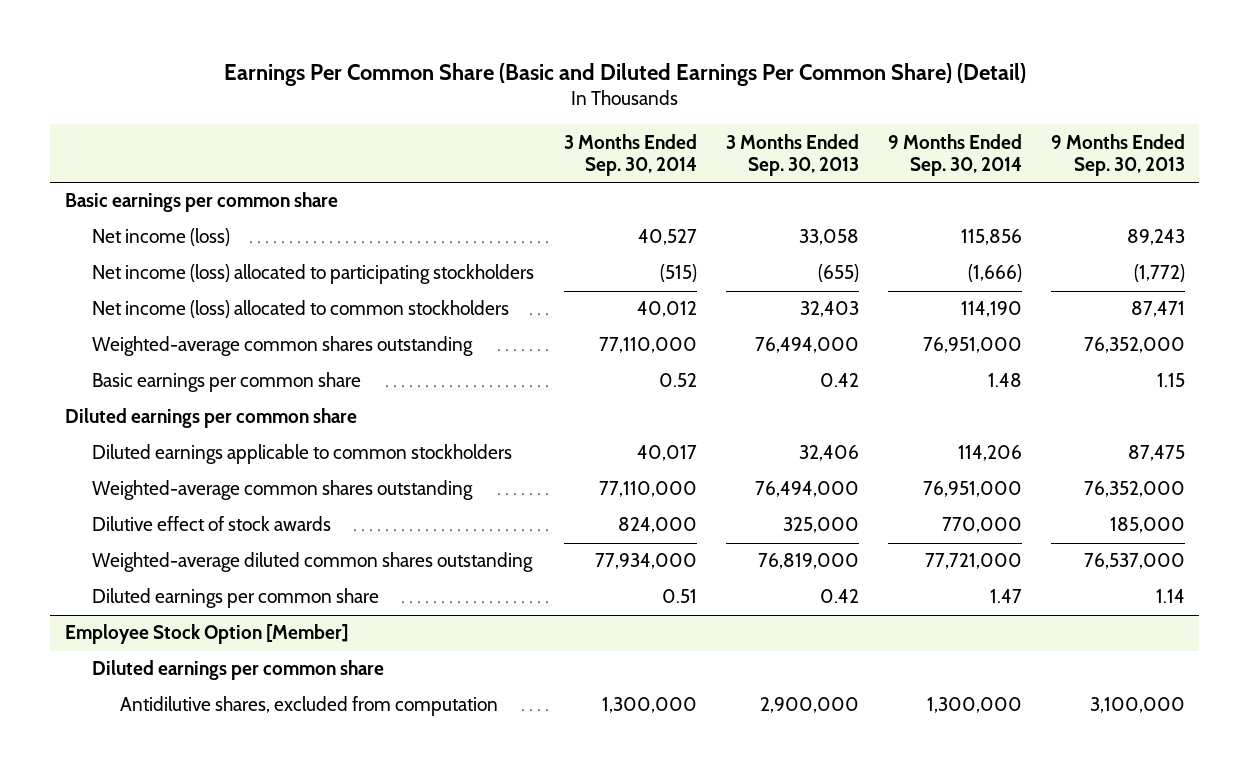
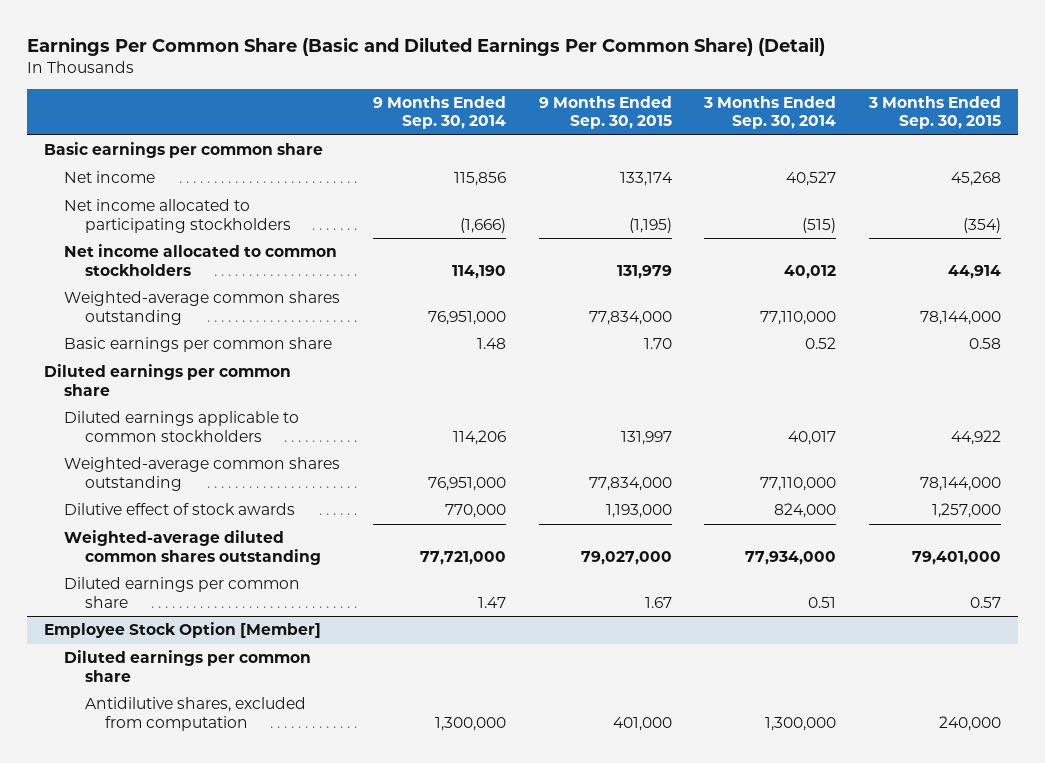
[725,133,859,176] 3 Months Ended Sep. 30, 2013 -> none
[1050,133,1185,176] 9 Months Ended Sep. 30, 2013 -> none
none -> [538,96,672,130] 9 Months Ended Sep. 30, 2015
none -> [868,96,1002,130] 3 Months Ended Sep. 30, 2015
[92,228,231,247] Net income (loss) -> [64,171,156,184] Net income
[92,264,535,285] Net income (loss) allocated to participating stockholders -> [64,199,291,233] Net income allocated to participating stockholders
[92,300,510,319] Net income (loss) allocated to common stockholders -> [64,244,338,276] Net income allocated to common stockholders

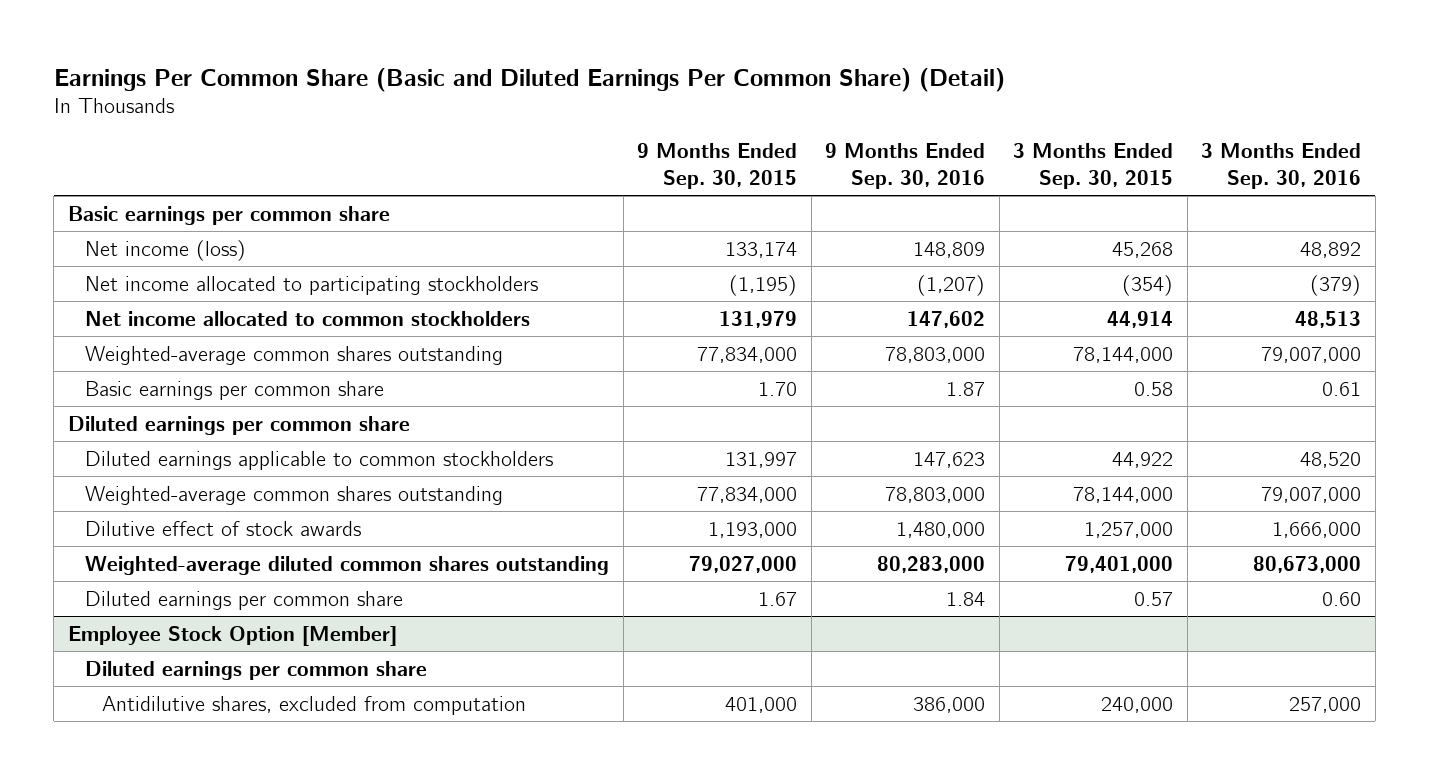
[372,96,506,130] 9 Months Ended Sep. 30, 2014 -> none
[703,96,837,130] 3 Months Ended Sep. 30, 2014 -> none
none -> [825,143,986,189] 9 Months Ended Sep. 30, 2016
none -> [1201,143,1362,189] 3 Months Ended Sep. 30, 2016
[64,171,156,184] Net income -> [85,239,247,261] Net income (loss)

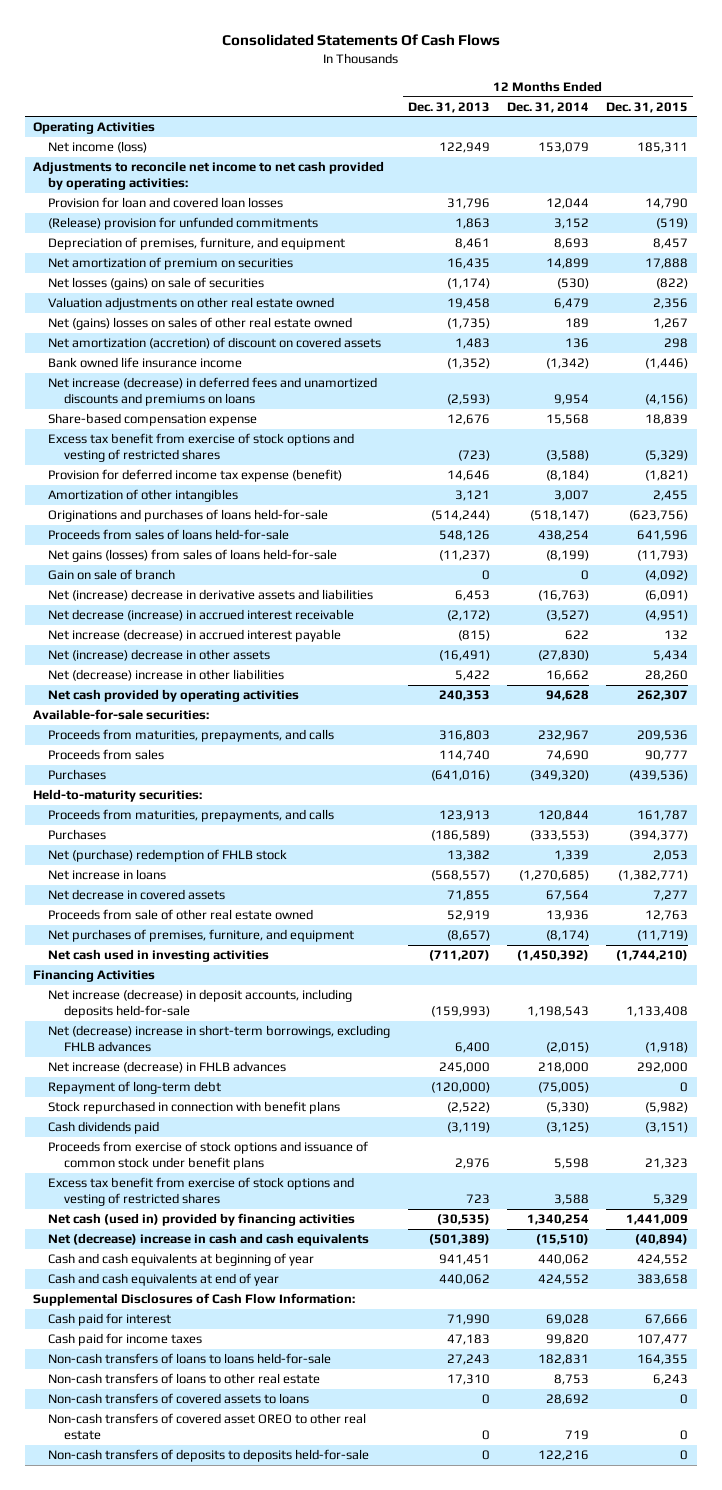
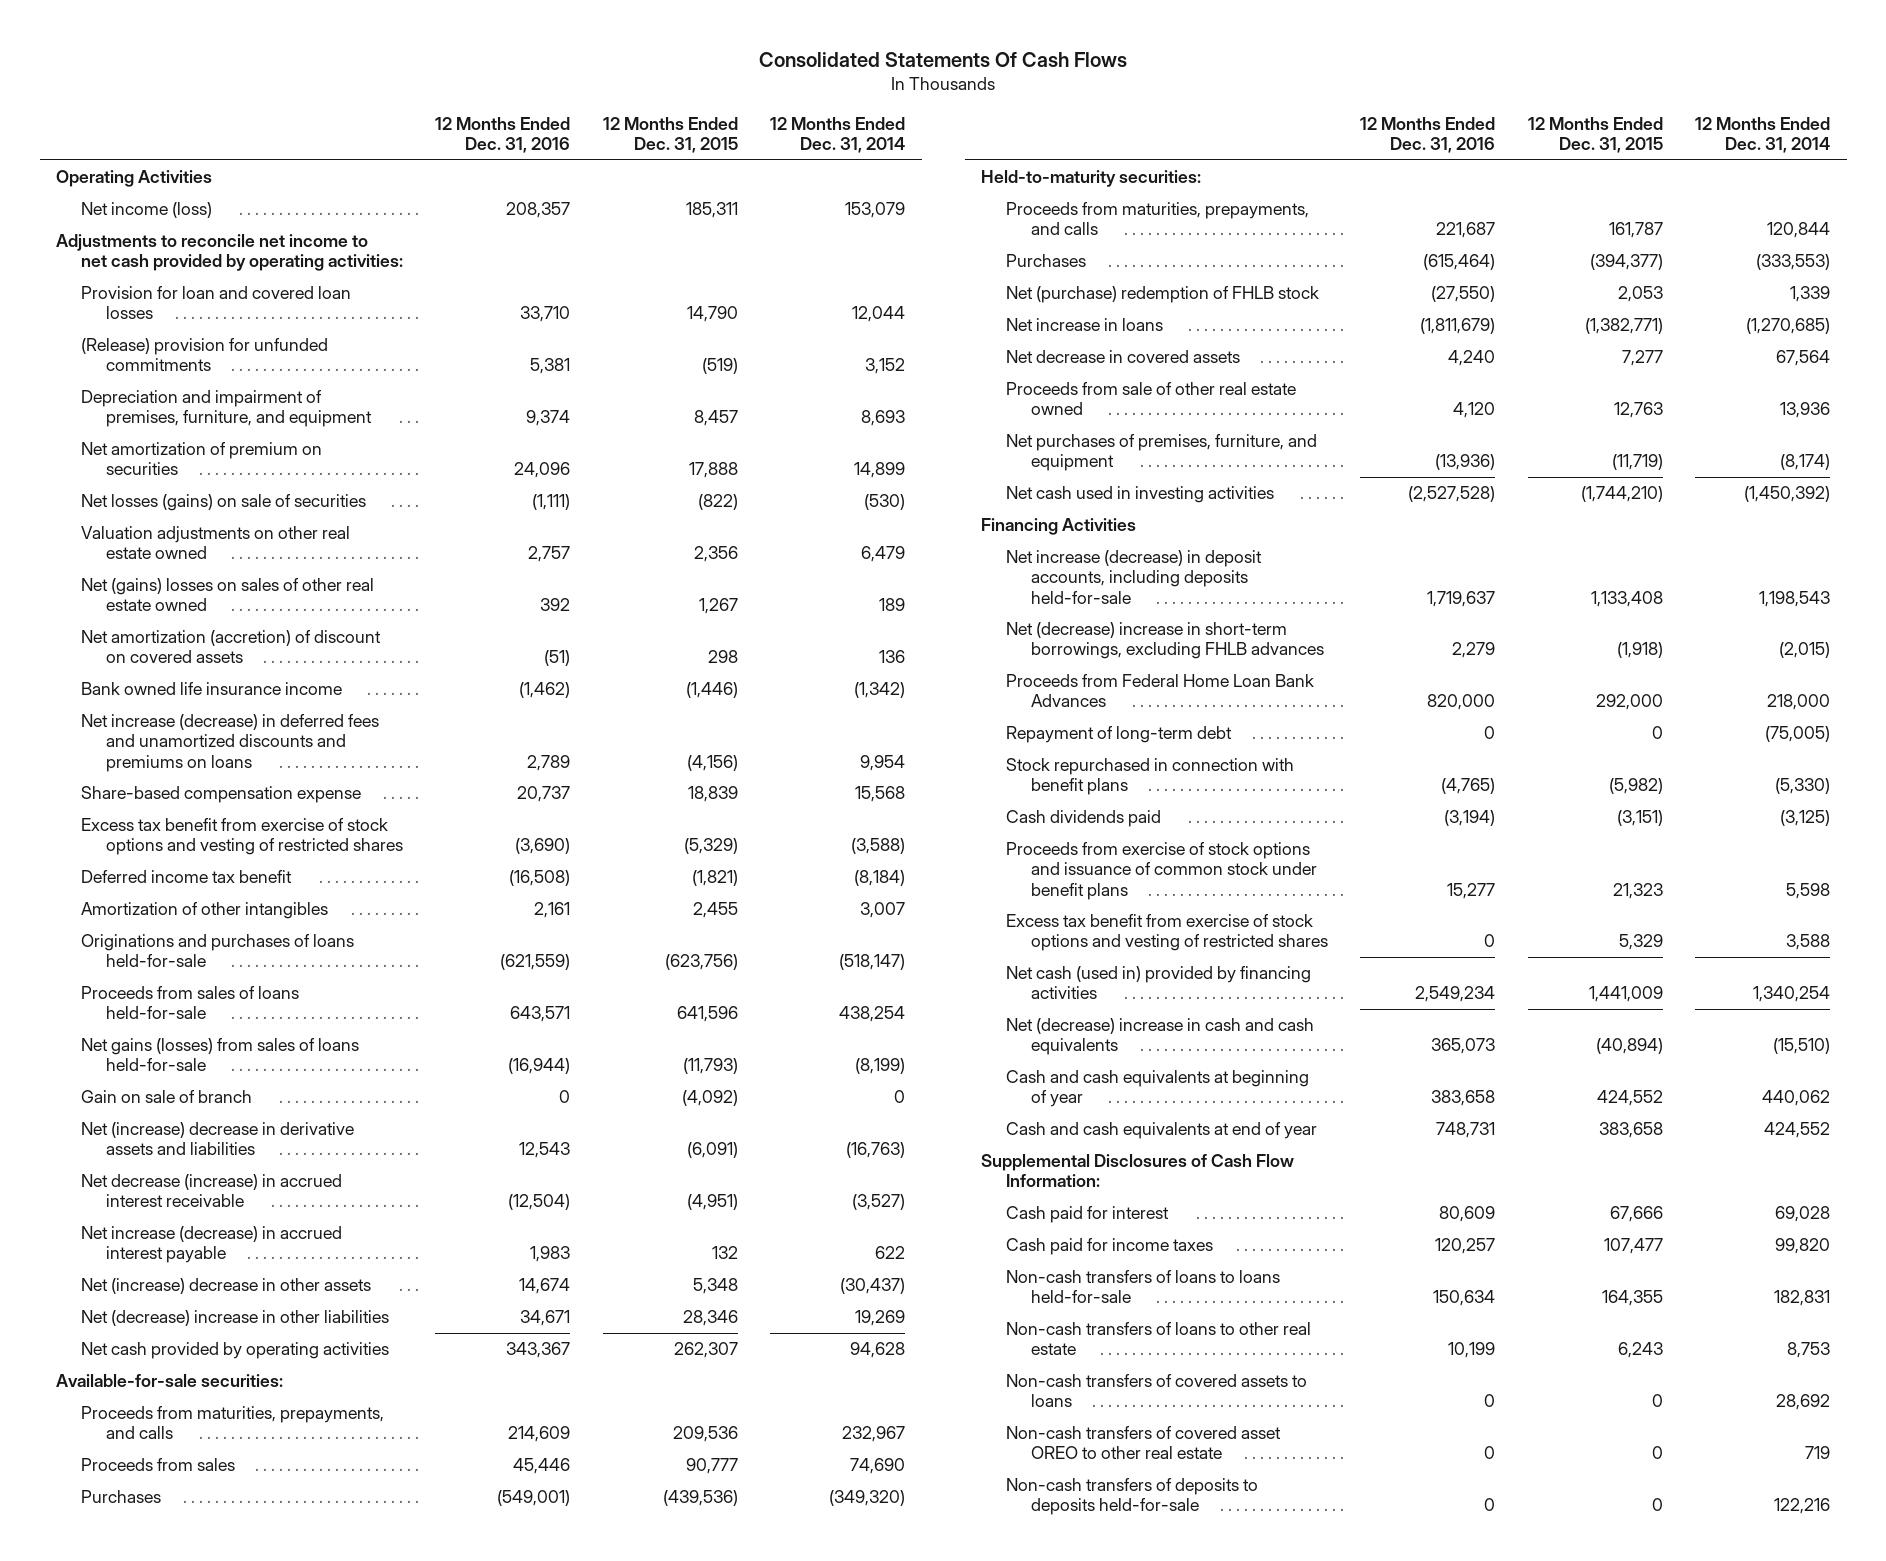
[407,101,490,113] Dec. 31, 2013 -> none
none -> [435,116,571,154] 12 Months Ended Dec. 31, 2016
[48,237,346,251] Depreciation of premises, furniture, and equipment -> [81,390,372,428] Depreciation and impairment of premises, furniture, and equipment
[48,469,343,483] Provision for deferred income tax expense (benefit) -> [81,870,293,884] Deferred income tax benefit
[538,650,590,662] (27,830) -> [840,1278,906,1295] (30,437)
[653,650,689,662] 5,434 -> [692,1278,738,1295] 5,348
[546,670,590,682] 16,662 -> [855,1310,906,1327] 19,269
[645,670,689,682] 28,260 -> [682,1310,738,1327] 28,346
[48,1061,287,1074] Net increase (decrease) in FHLB advances -> [1006,674,1315,708] Proceeds from Federal Home Loan Bank Advances

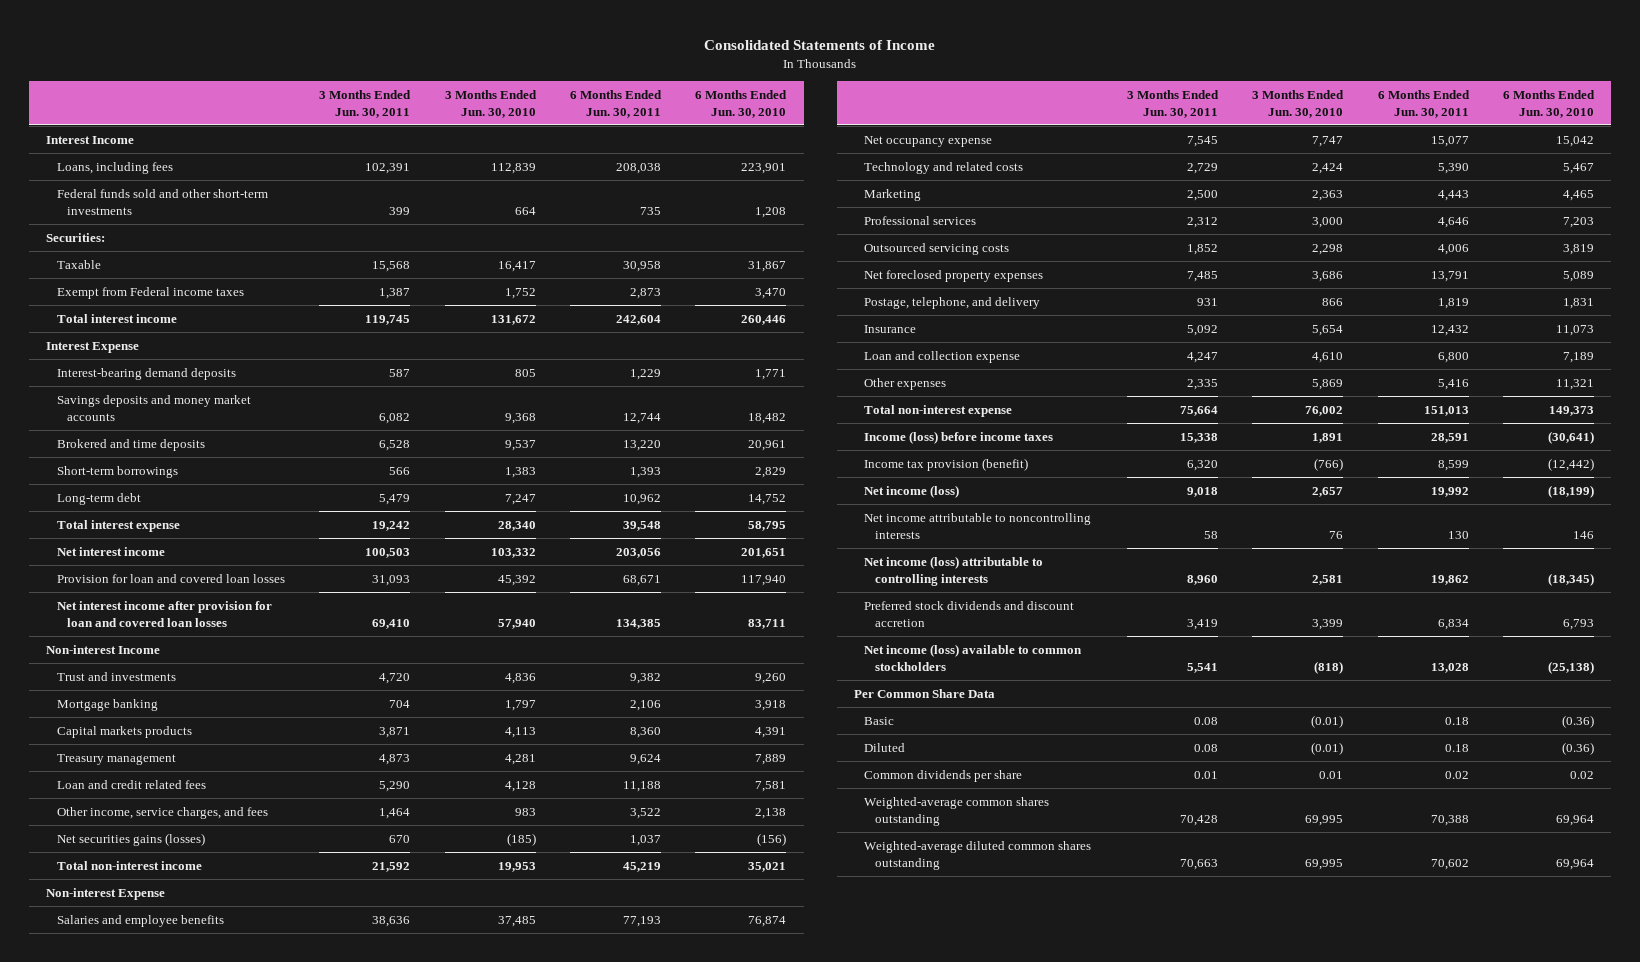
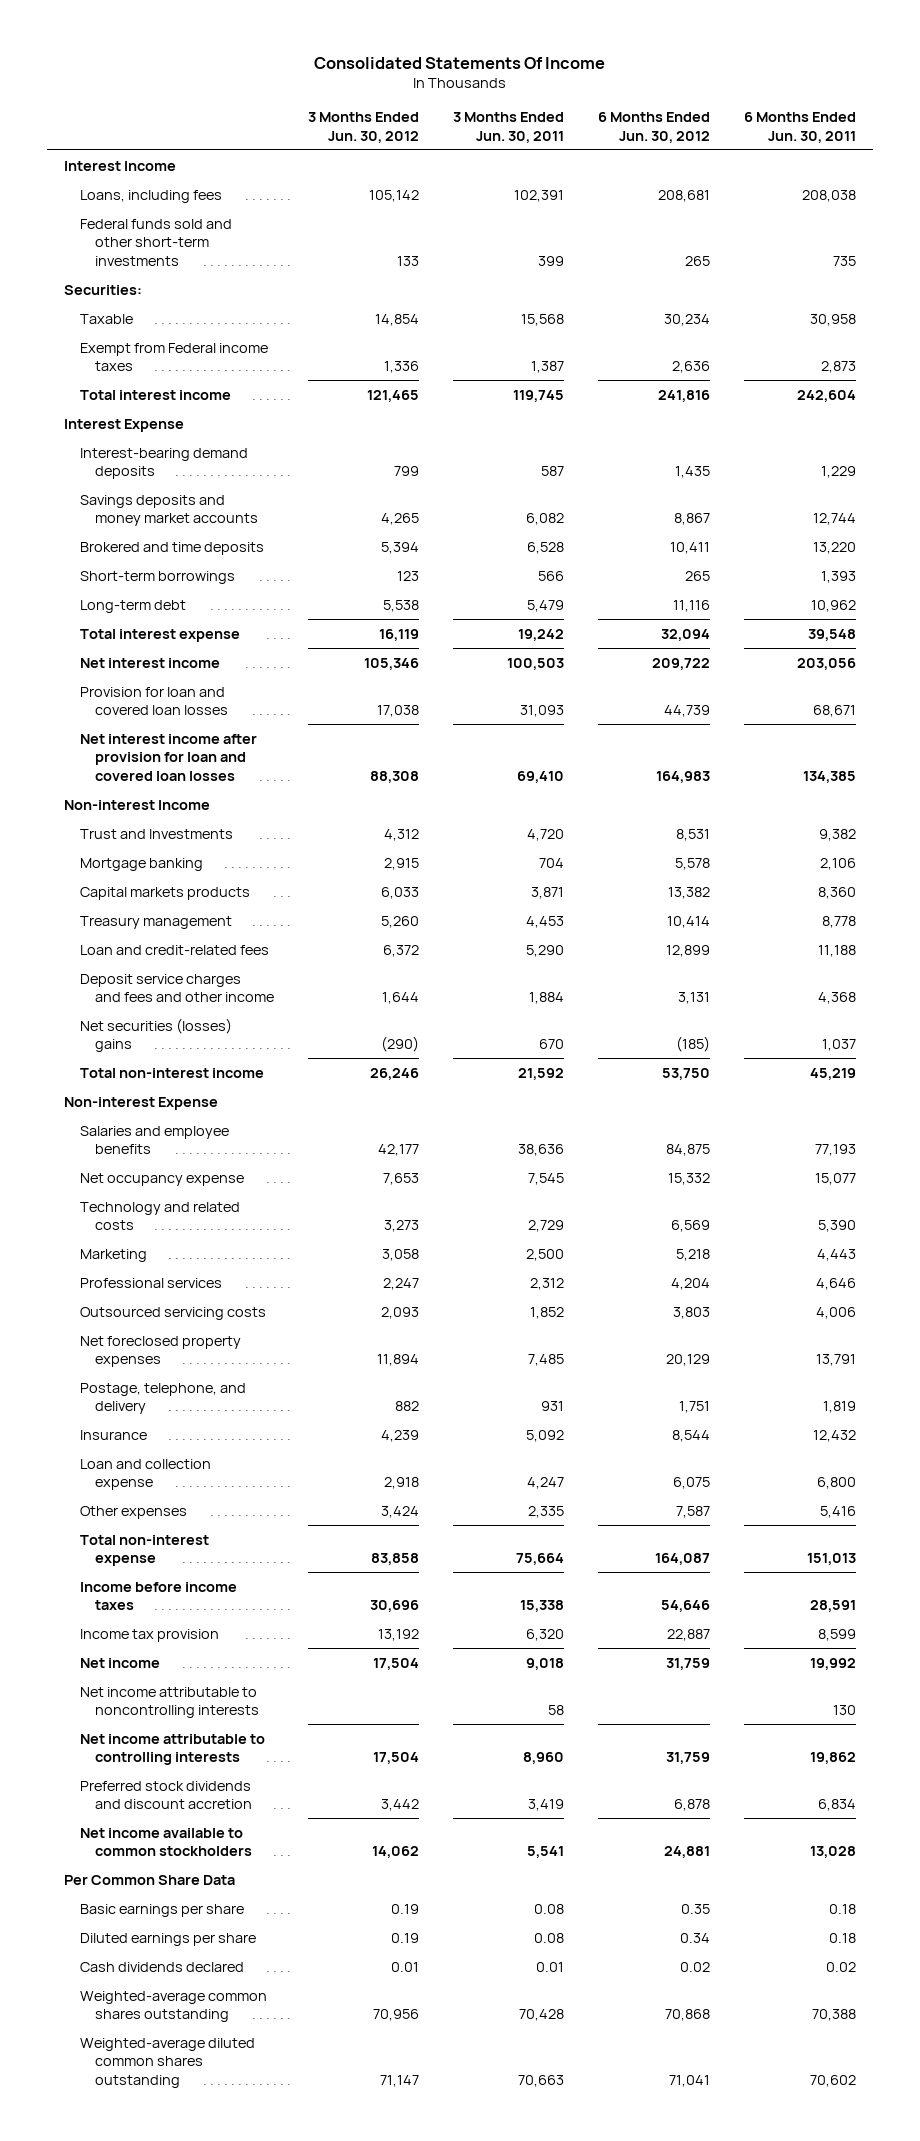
[704,39,936,50] Consolidated Statements of Income -> [314,56,606,69] Consolidated Statements Of Income
[444,89,537,118] 3 Months Ended Jun. 30, 2010 -> none
[695,89,788,118] 6 Months Ended Jun. 30, 2010 -> none
none -> [308,112,420,143] 3 Months Ended Jun. 30, 2012
none -> [598,112,711,143] 6 Months Ended Jun. 30, 2012
[56,671,176,681] Trust and investments -> [79,828,233,839] Trust and Investments
[379,753,411,765] 4,873 -> [526,915,565,928] 4,453
[630,753,662,765] 9,624 -> [822,915,857,928] 8,778
[56,779,206,789] Loan and credit related fees -> [79,944,269,955] Loan and credit-related fees
[56,806,268,819] Other income, service charges, and fees -> [79,973,275,1003] Deposit service charges and fees and other income
[379,807,411,819] 1,464 -> [529,992,565,1005] 1,884
[630,807,662,819] 3,522 -> [818,992,857,1005] 4,368
[56,832,205,846] Net securities gains (losses) -> [79,1017,232,1053] Net securities (losses) gains
[864,430,1054,444] Income (loss) before income taxes -> [79,1581,237,1611] Income before income taxes
[864,457,1029,471] Income tax provision (benefit) -> [79,1628,219,1642] Income tax provision
[864,484,960,498] Net income (loss) -> [79,1657,160,1668] Net income
[864,555,1044,586] Net income (loss) attributable to controlling interests -> [79,1733,265,1766] Net income attributable to controlling interests
[864,643,1083,671] Net income (loss) available to common stockholders -> [79,1827,253,1857] Net income available to common stockholders
[864,716,895,725] Basic -> [79,1903,244,1917] Basic earnings per share
[864,742,906,752] Diluted -> [79,1932,256,1946] Diluted earnings per share
[864,769,1023,782] Common dividends per share -> [79,1961,244,1972] Cash dividends declared

